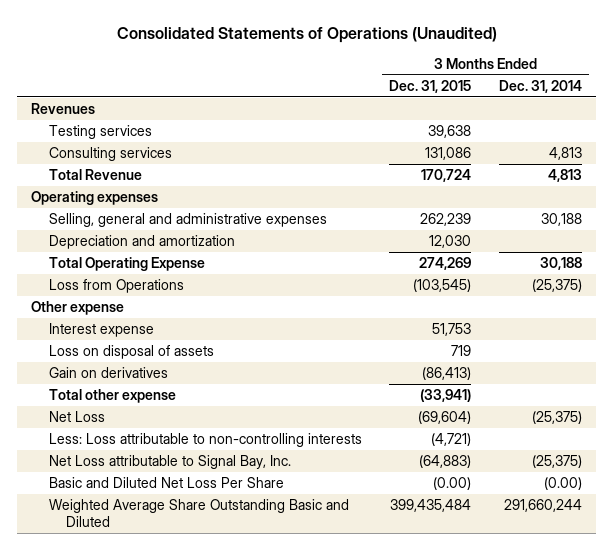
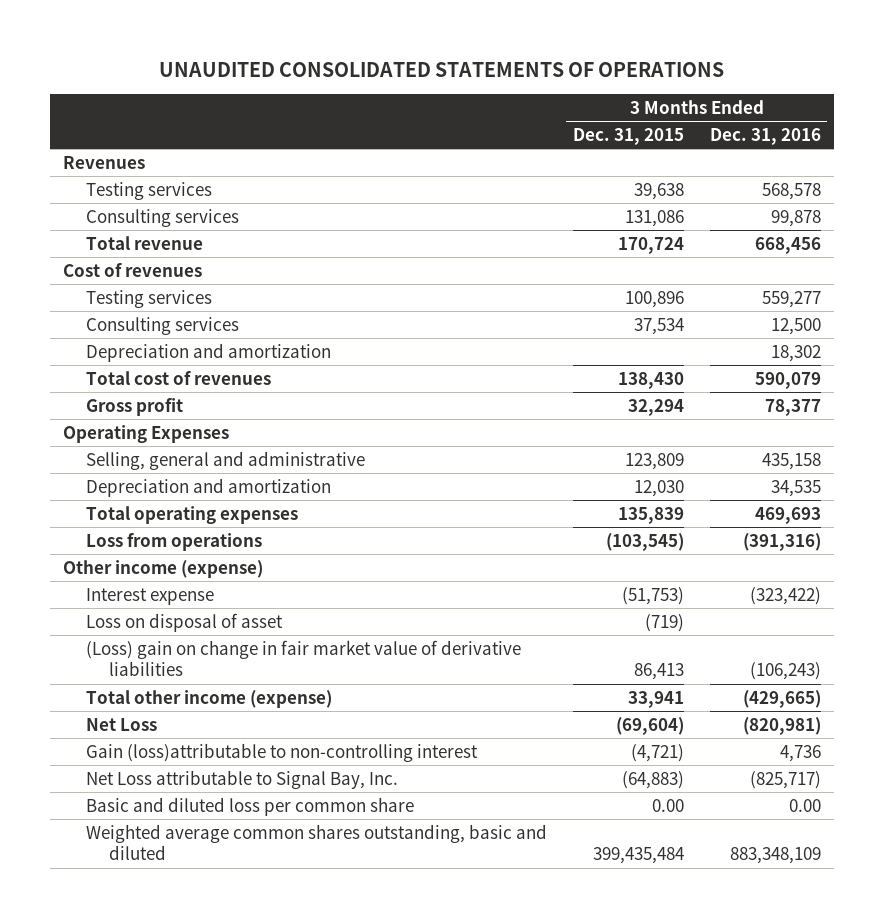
[116,26,497,43] Consolidated Statements of Operations (Unaudited) -> [159,61,725,77] UNAUDITED CONSOLIDATED STATEMENTS OF OPERATIONS
[499,79,583,93] Dec. 31, 2014 -> none
none -> [709,127,821,145] Dec. 31, 2016
[48,169,142,181] Total Revenue -> [86,235,204,250] Total revenue
none -> [63,262,203,277] Cost of revenues
none -> [86,289,213,308] Testing services
none -> [86,316,240,335] Consulting services
none -> [86,342,332,362] Depreciation and amortization
none -> [86,370,272,385] Total cost of revenues
none -> [86,397,184,416] Gross profit
[31,191,159,206] Operating expenses -> [63,424,230,443] Operating Expenses
[48,213,327,228] Selling, general and administrative expenses -> [86,450,366,470] Selling, general and administrative
[420,213,472,227] 262,239 -> [624,452,684,470] 123,809
[48,367,168,379] Gain on derivatives -> none
[48,257,205,272] Total Operating Expense -> [86,505,299,524] Total operating expenses
[419,257,472,271] 274,269 -> [617,506,684,524] 135,839
[48,279,184,294] Loss from Operations -> [86,532,263,551] Loss from operations
[31,301,125,316] Other expense -> [63,559,264,578] Other income (expense)
[432,323,472,337] 51,753 -> [621,586,684,605] (51,753)
[48,345,214,360] Loss on disposal of assets -> [86,612,284,632] Loss on disposal of asset
[451,345,472,357] 719 -> [644,613,684,632] (719)
none -> [86,639,522,677] (Loss) gain on change in fair market value of derivative liabilities
[48,389,176,404] Total other expense -> [86,689,333,708] Total other income (expense)
[420,389,472,403] (33,941) -> [627,690,684,708] 33,941
[48,433,362,448] Less: Loss attributable to non-controlling interests -> [86,742,479,762] Gain (loss)attributable to non-controlling interest
[48,477,284,489] Basic and Diluted Net Loss Per Share -> [86,796,415,816] Basic and diluted loss per common share
[433,477,472,491] (0.00) -> [651,798,684,812] 0.00
[48,499,349,528] Weighted Average Share Outstanding Basic and Diluted -> [86,823,548,861] Weighted average common shares outstanding, basic and diluted

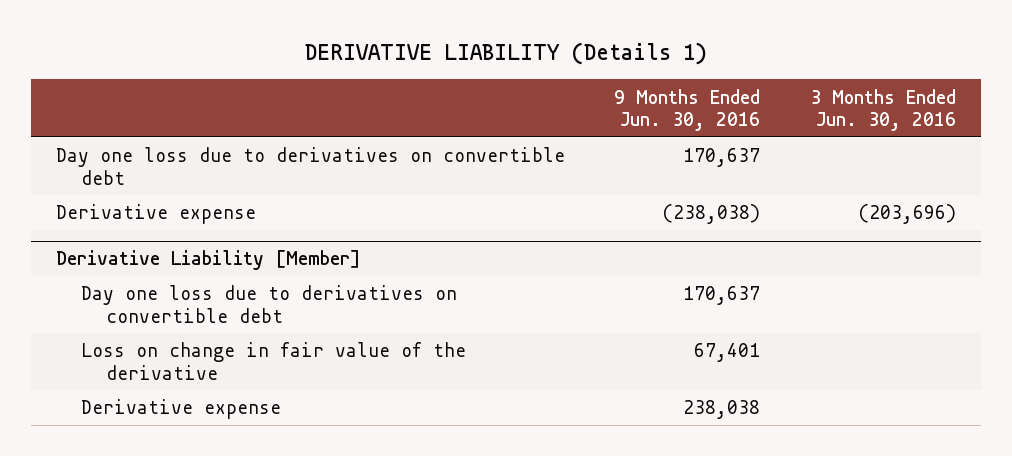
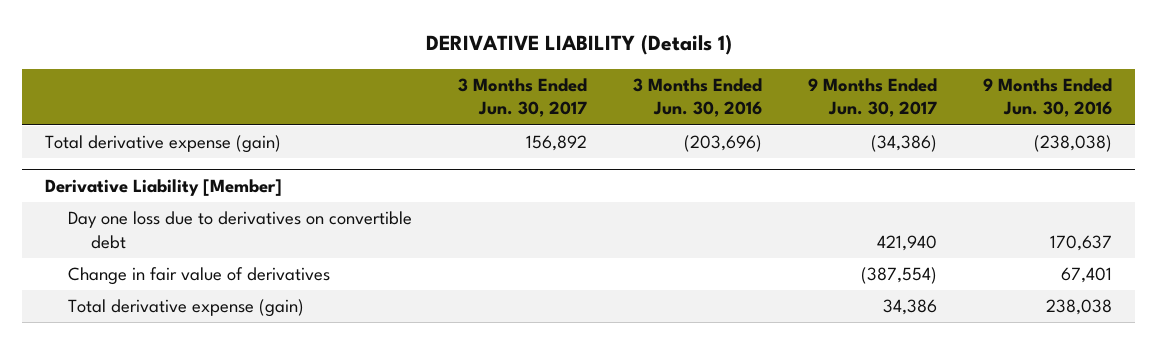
none -> [457,78,587,118] 3 Months Ended Jun. 30, 2017
none -> [808,78,938,118] 9 Months Ended Jun. 30, 2017
[55,147,565,185] Day one loss due to derivatives on convertible debt -> none
[55,204,256,225] Derivative expense -> [44,135,281,154] Total derivative expense (gain)
[80,342,466,380] Loss on change in fair value of the derivative -> [67,267,330,286] Change in fair value of derivatives
[80,399,281,420] Derivative expense -> [67,299,304,318] Total derivative expense (gain)

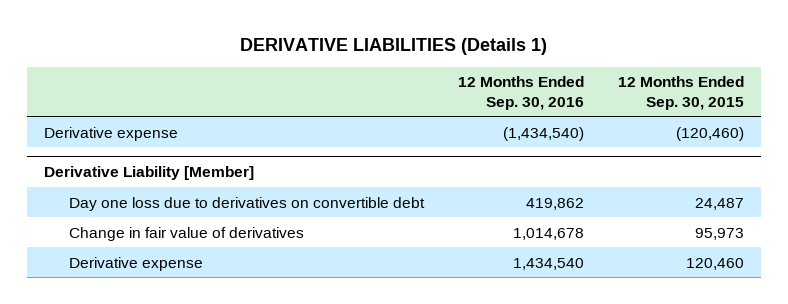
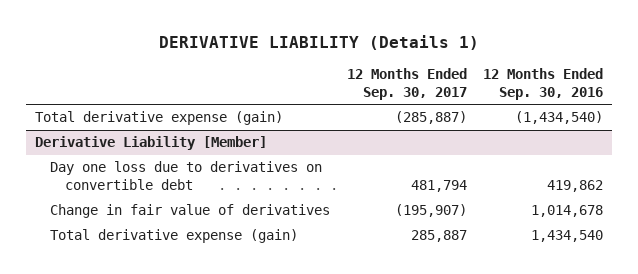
[240,37,548,55] DERIVATIVE LIABILITIES (Details 1) -> [159,34,480,50] DERIVATIVE LIABILITY (Details 1)
[618,76,745,110] 12 Months Ended Sep. 30, 2015 -> none
none -> [346,67,467,100] 12 Months Ended Sep. 30, 2017
[43,126,178,141] Derivative expense -> [34,111,283,126] Total derivative expense (gain)
[68,256,203,271] Derivative expense -> [49,229,298,244] Total derivative expense (gain)

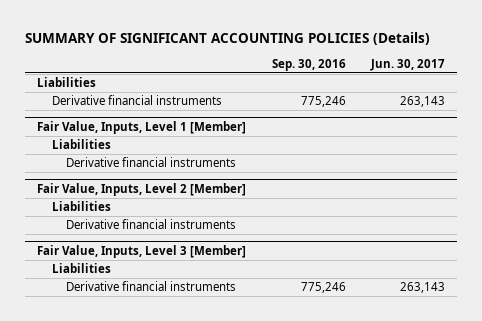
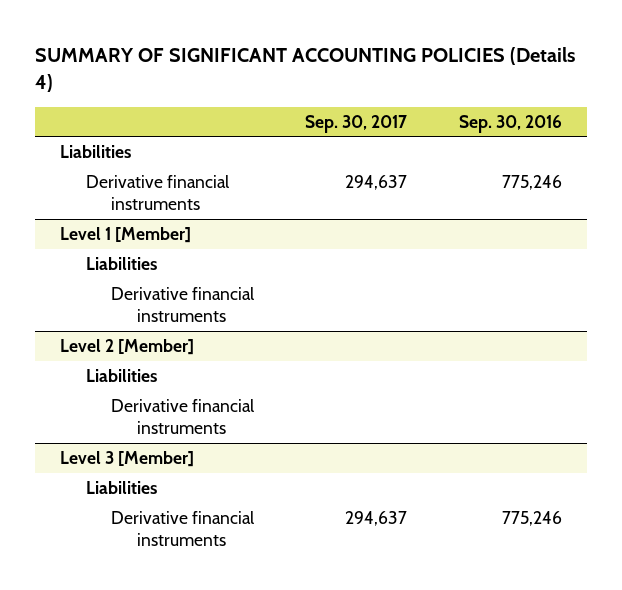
[24,31,430,45] SUMMARY OF SIGNIFICANT ACCOUNTING POLICIES (Details) -> [34,46,575,93] SUMMARY OF SIGNIFICANT ACCOUNTING POLICIES (Details 4)
[369,58,445,71] Jun. 30, 2017 -> none
none -> [305,114,408,133] Sep. 30, 2017
[37,120,247,134] Fair Value, Inputs, Level 1 [Member] -> [60,226,192,243] Level 1 [Member]
[37,182,247,196] Fair Value, Inputs, Level 2 [Member] -> [60,338,195,355] Level 2 [Member]
[37,244,247,258] Fair Value, Inputs, Level 3 [Member] -> [60,450,195,467] Level 3 [Member]

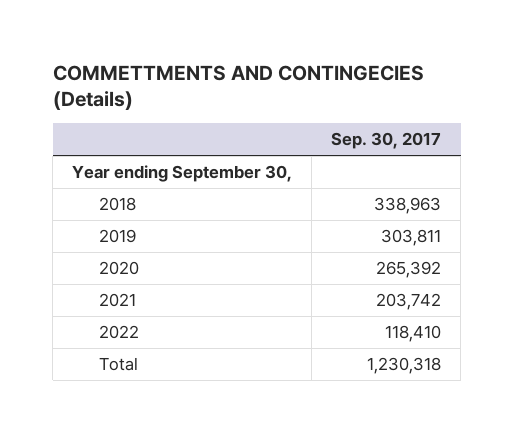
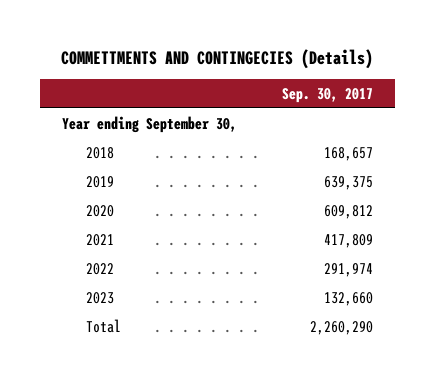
[374,196,442,214] 338,963 -> [323,146,373,161] 168,657
[381,228,442,246] 303,811 -> [323,175,373,190] 639,375
[376,260,442,278] 265,392 -> [323,204,373,219] 609,812
[376,292,442,310] 203,742 -> [323,233,373,248] 417,809
[385,324,442,342] 118,410 -> [323,262,373,277] 291,974
none -> [86,291,115,304] 2023
[367,356,442,374] 1,230,318 -> [309,320,373,335] 2,260,290

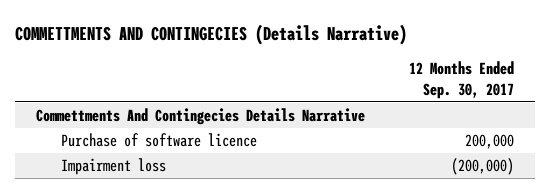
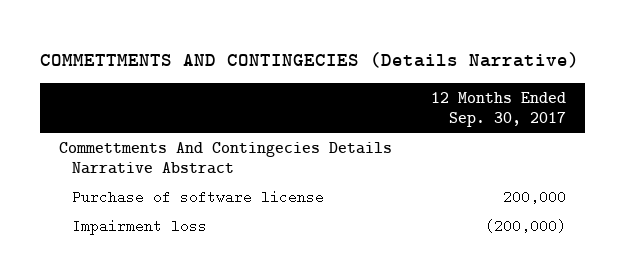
[36,108,366,126] Commettments And Contingecies Details Narrative -> [58,141,392,174] Commettments And Contingecies Details Narrative Abstract
[60,133,257,148] Purchase of software licence -> [71,189,324,204] Purchase of software license

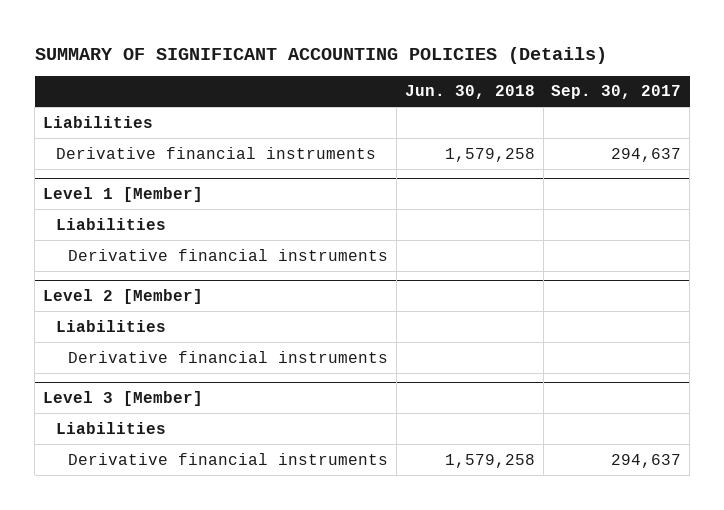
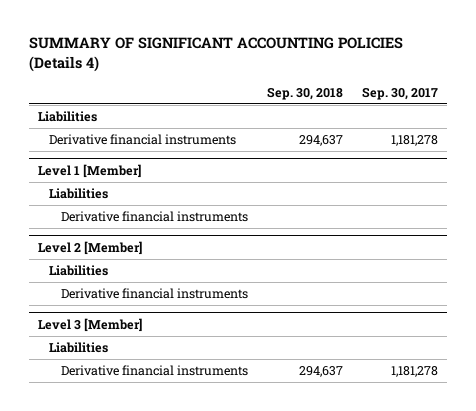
[34,46,607,64] SUMMARY OF SIGNIFICANT ACCOUNTING POLICIES (Details) -> [28,37,403,72] SUMMARY OF SIGNIFICANT ACCOUNTING POLICIES (Details 4)
[404,85,535,100] Jun. 30, 2018 -> none
none -> [266,86,343,100] Sep. 30, 2018
[611,147,682,162] 294,637 -> [390,135,438,147] 1,181,278
[611,453,682,468] 294,637 -> [390,366,438,378] 1,181,278

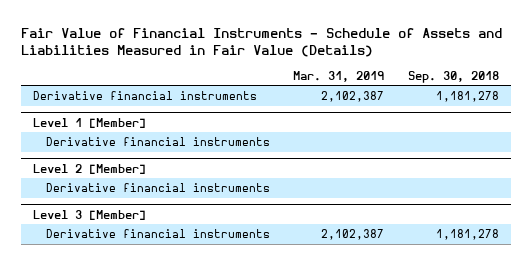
[28,37,403,72] SUMMARY OF SIGNIFICANT ACCOUNTING POLICIES (Details 4) -> [21,28,503,57] Fair Value of Financial Instruments - Schedule of Assets and Liabilities Measured in Fair Value (Details)
[361,86,438,100] Sep. 30, 2017 -> none
none -> [293,70,385,82] Mar. 31, 2019
[38,111,98,123] Liabilities -> none
[298,135,343,147] 294,637 -> [435,90,499,102] 1,181,278
[49,188,109,200] Liabilities -> none
[49,265,109,277] Liabilities -> none
[49,342,109,354] Liabilities -> none
[298,366,343,378] 294,637 -> [435,228,499,240] 1,181,278

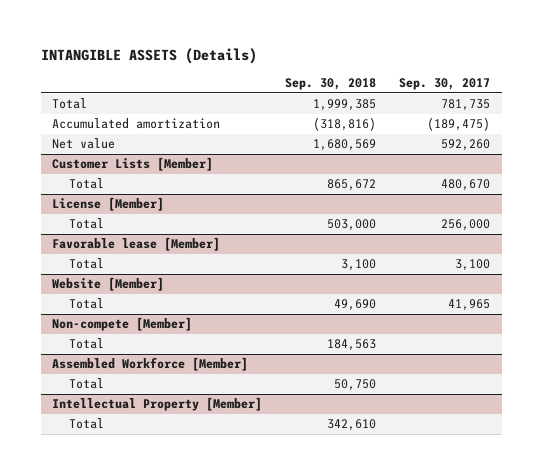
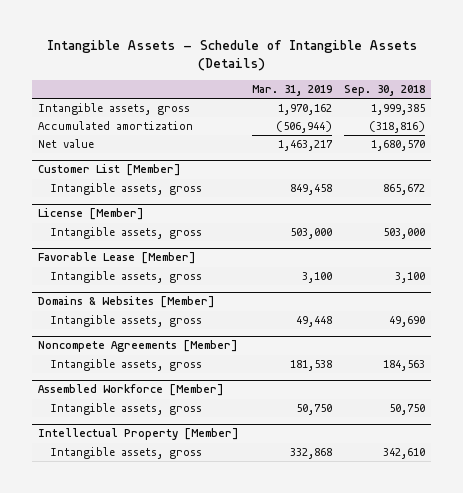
[40,48,257,65] INTANGIBLE ASSETS (Details) -> [46,40,417,72] Intangible Assets - Schedule of Intangible Assets (Details)
[399,78,491,91] Sep. 30, 2017 -> none
none -> [251,85,332,97] Mar. 31, 2019
[52,98,88,110] Total -> [38,103,191,116] Intangible assets, gross
[313,139,377,152] 1,680,569 -> [370,140,425,152] 1,680,570
[52,157,214,172] Customer Lists [Member] -> [38,164,182,177] Customer List [Member]
[68,178,104,190] Total -> [50,183,203,196] Intangible assets, gross
[52,277,165,292] Website [Member] -> none
[68,218,104,230] Total -> [50,227,203,240] Intangible assets, gross
[52,237,221,252] Favorable lease [Member] -> [38,252,197,265] Favorable Lease [Member]
[68,258,104,270] Total -> [50,271,203,284] Intangible assets, gross
none -> [38,296,216,309] Domains & Websites [Member]
[68,298,104,310] Total -> [50,315,203,328] Intangible assets, gross
[52,317,193,332] Non-compete [Member] -> [38,340,239,353] Noncompete Agreements [Member]
[68,338,104,350] Total -> [50,359,203,372] Intangible assets, gross
[68,378,104,390] Total -> [50,403,203,416] Intangible assets, gross
[68,418,104,430] Total -> [50,447,203,460] Intangible assets, gross

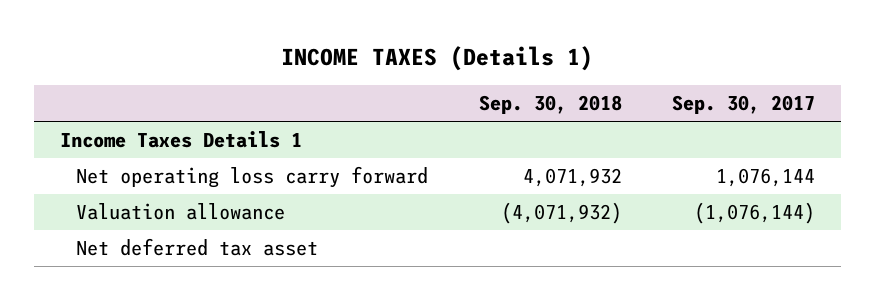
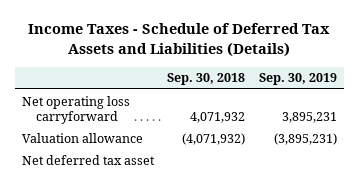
[281,46,594,72] INCOME TAXES (Details 1) -> [28,23,331,58] Income Taxes - Schedule of Deferred Tax Assets and Liabilities (Details)
[672,95,816,115] Sep. 30, 2017 -> none
none -> [259,73,338,86] Sep. 30, 2019
[59,131,302,149] Income Taxes Details 1 -> none
[76,166,429,189] Net operating loss carry forward -> [21,95,130,124] Net operating loss carryforward

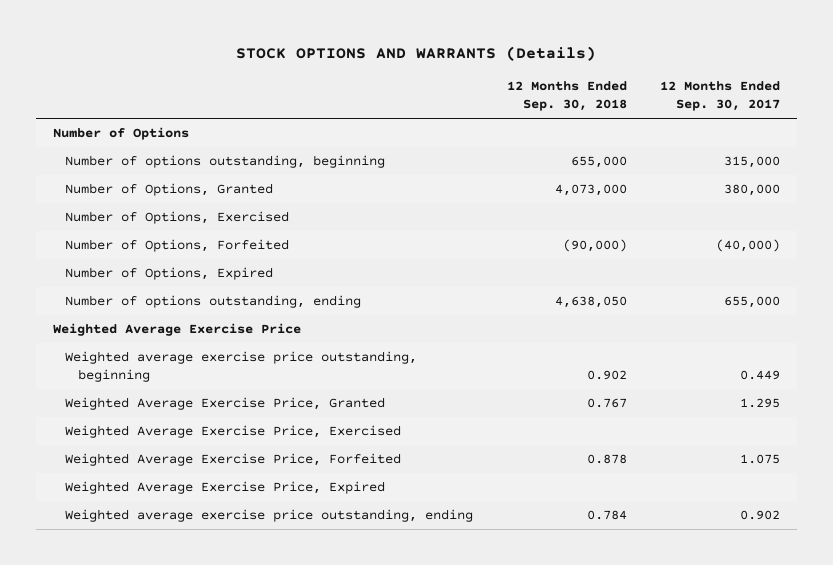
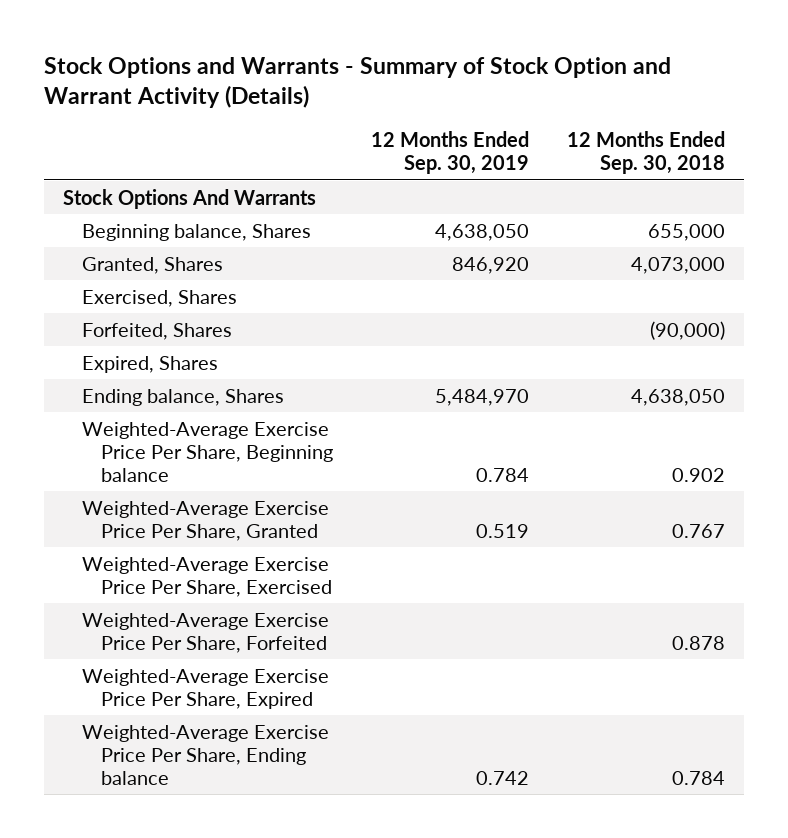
[236,45,597,61] STOCK OPTIONS AND WARRANTS (Details) -> [43,56,671,109] Stock Options and Warrants - Summary of Stock Option and Warrant Activity (Details)
[660,81,781,112] 12 Months Ended Sep. 30, 2017 -> none
none -> [370,131,529,175] 12 Months Ended Sep. 30, 2019
[52,127,189,141] Number of Options -> none
[52,323,301,337] Weighted Average Exercise Price -> none
none -> [62,188,316,209] Stock Options And Warrants
[65,155,386,169] Number of options outstanding, beginning -> [81,223,311,241] Beginning balance, Shares
[65,183,274,197] Number of Options, Granted -> [81,256,223,274] Granted, Shares
[65,211,290,225] Number of Options, Exercised -> [81,289,237,307] Exercised, Shares
[65,239,290,253] Number of Options, Forfeited -> [81,322,232,340] Forfeited, Shares
[65,267,274,281] Number of Options, Expired -> [81,355,218,373] Expired, Shares
[65,295,362,309] Number of options outstanding, ending -> [81,388,284,406] Ending balance, Shares
[65,351,418,383] Weighted average exercise price outstanding, beginning -> [81,421,333,482] Weighted-Average Exercise Price Per Share, Beginning balance
[65,397,386,411] Weighted Average Exercise Price, Granted -> [81,500,329,541] Weighted-Average Exercise Price Per Share, Granted
[65,425,402,439] Weighted Average Exercise Price, Exercised -> [81,556,332,597] Weighted-Average Exercise Price Per Share, Exercised
[65,453,402,467] Weighted Average Exercise Price, Forfeited -> [81,612,329,653] Weighted-Average Exercise Price Per Share, Forfeited
[65,481,386,495] Weighted Average Exercise Price, Expired -> [81,668,329,709] Weighted-Average Exercise Price Per Share, Expired
[65,509,474,523] Weighted average exercise price outstanding, ending -> [81,724,329,785] Weighted-Average Exercise Price Per Share, Ending balance

